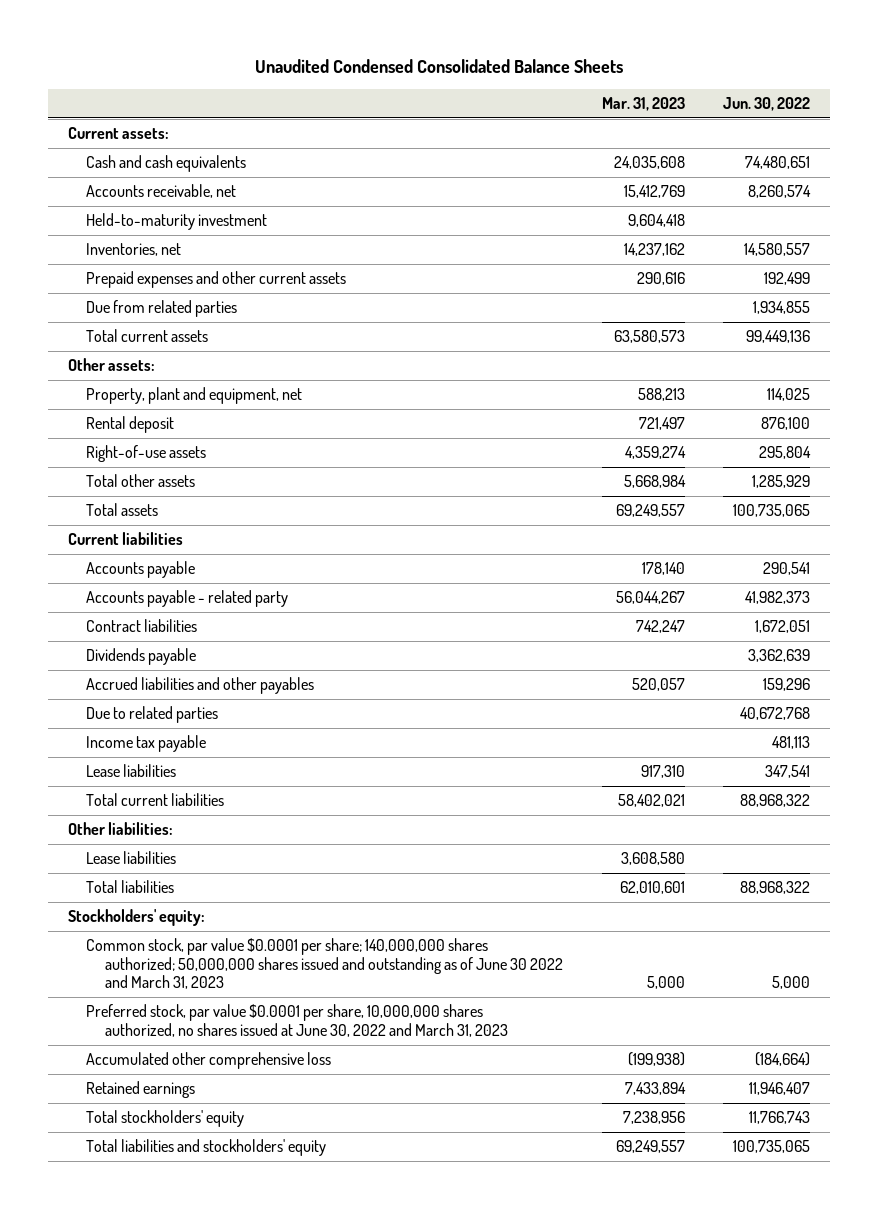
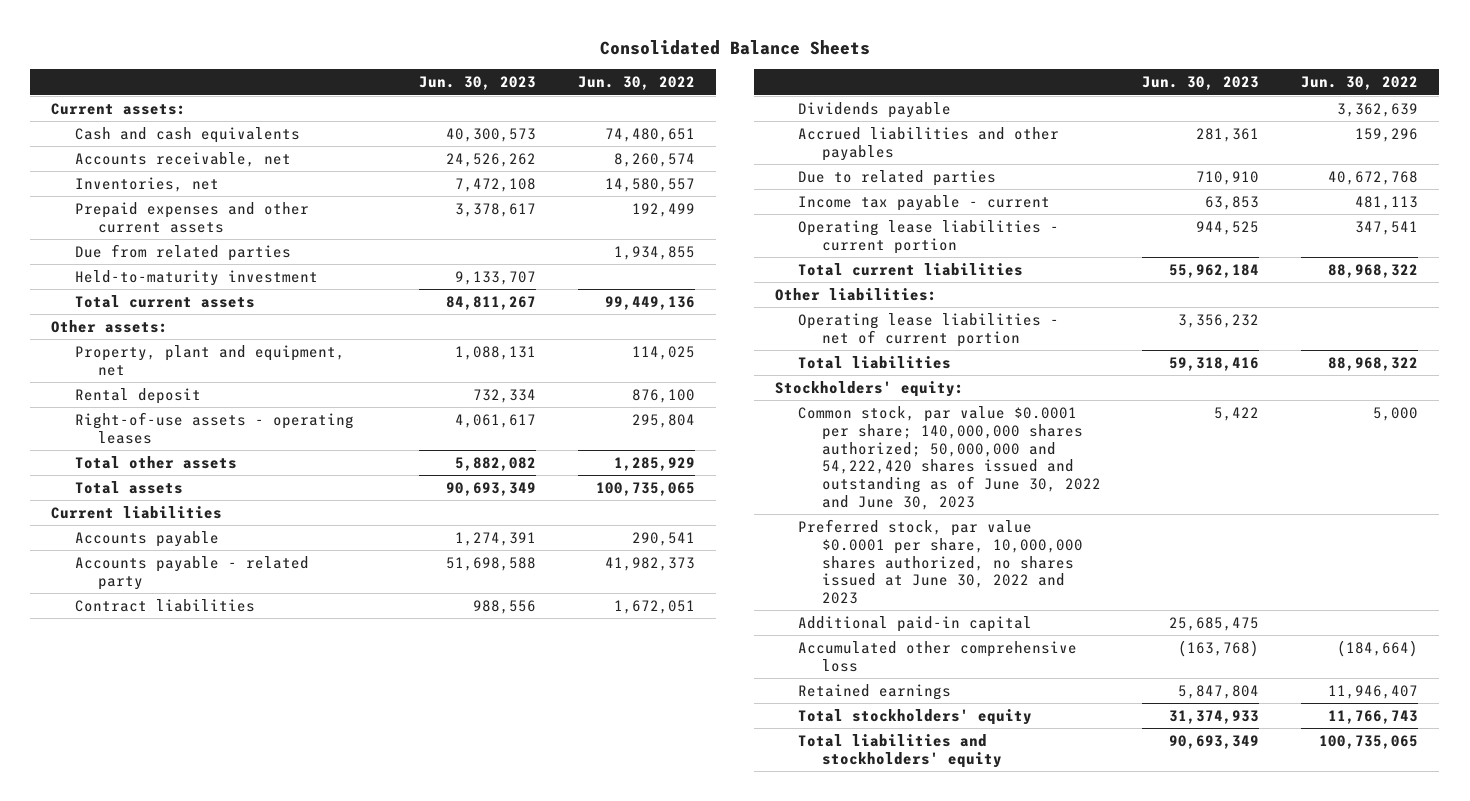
[254,58,623,73] Unaudited Condensed Consolidated Balance Sheets -> [599,39,870,55] Consolidated Balance Sheets
[601,97,685,112] Mar. 31, 2023 -> none
none -> [419,76,537,91] Jun. 30, 2023
[86,213,268,231] Held-to-maturity investment -> [74,270,318,287] Held-to-maturity investment
[86,445,207,463] Right-of-use assets -> [74,412,354,444] Right-of-use assets - operating leases
[86,735,207,753] Income tax payable -> [798,195,1051,212] Income tax payable - current
[86,764,177,778] Lease liabilities -> [798,220,1060,254] Operating lease liabilities - current portion
[86,851,177,865] Lease liabilities -> [798,313,1060,347] Operating lease liabilities - net of current portion
[86,938,563,990] Common stock, par value $0.0001 per share; 140,000,000 shares authorized; 50,000,000 shares issued and outstanding as of June 30 2022 and March 31, 2023 -> [798,406,1101,510] Common stock, par value $0.0001 per share; 140,000,000 shares authorized; 50,000,000 and 54,222,420 shares issued and outstanding as of June 30, 2022 and June 30, 2023
[86,1004,508,1037] Preferred stock, par value $0.0001 per share, 10,000,000 shares authorized, no shares issued at June 30, 2022 and March 31, 2023 -> [798,519,1083,605] Preferred stock, par value $0.0001 per share, 10,000,000 shares authorized, no shares issued at June 30, 2022 and 2023
none -> [798,616,1033,633] Additional paid-in capital

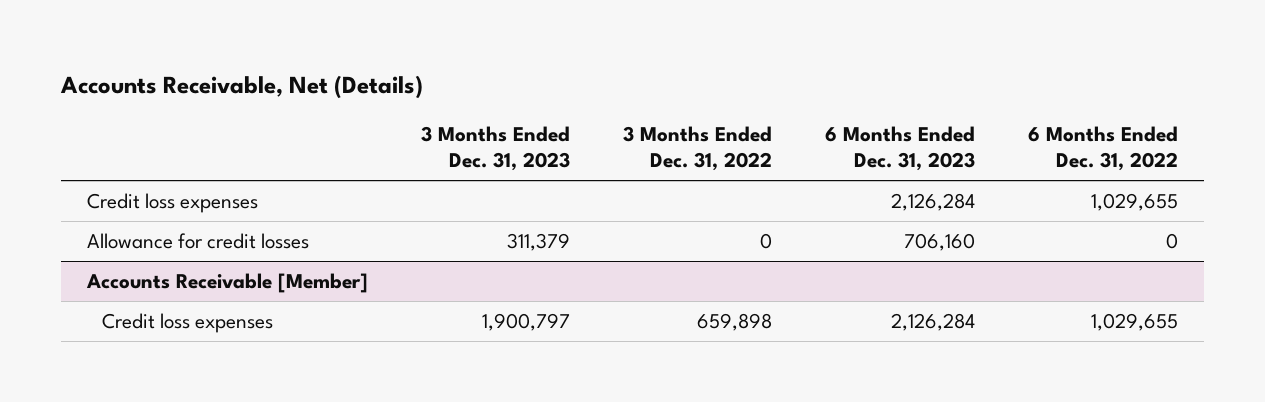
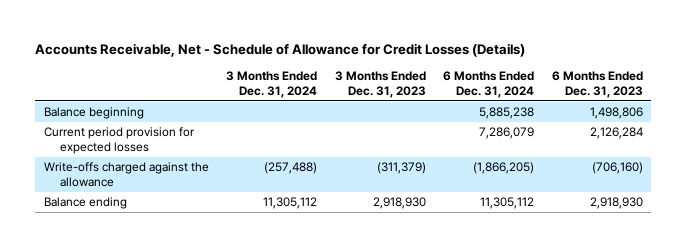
[59,75,423,100] Accounts Receivable, Net (Details) -> [35,42,526,57] Accounts Receivable, Net - Schedule of Allowance for Credit Losses (Details)
[622,126,772,172] 3 Months Ended Dec. 31, 2022 -> none
[1027,126,1178,172] 6 Months Ended Dec. 31, 2022 -> none
none -> [226,70,318,99] 3 Months Ended Dec. 31, 2024
none -> [443,70,535,99] 6 Months Ended Dec. 31, 2024
[87,232,310,249] Allowance for credit losses -> none
[86,272,369,293] Accounts Receivable [Member] -> none
[102,312,274,333] Credit loss expenses -> none
none -> [44,107,145,120] Balance beginning
[87,192,259,213] Credit loss expenses -> [44,127,196,155] Current period provision for expected losses
none -> [44,162,210,188] Write-offs charged against the allowance
none -> [44,197,128,210] Balance ending

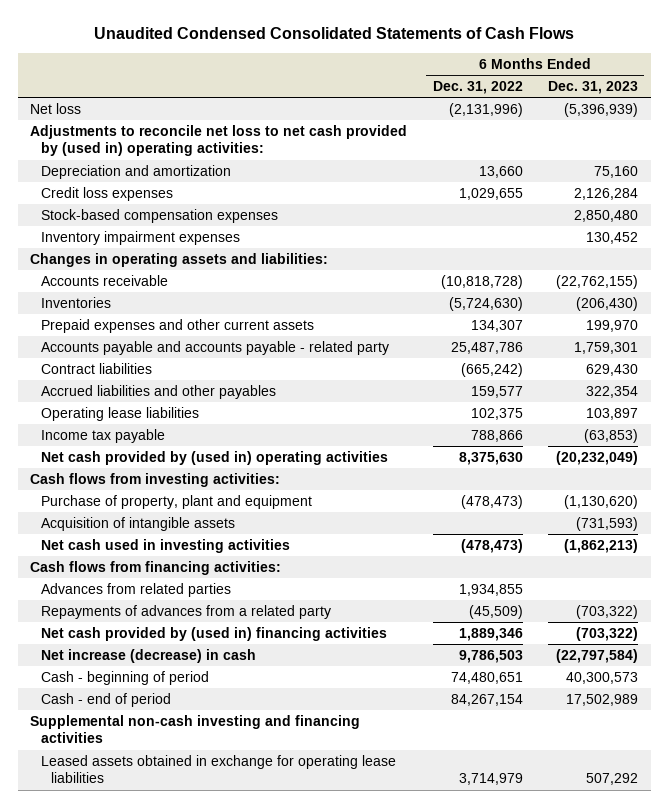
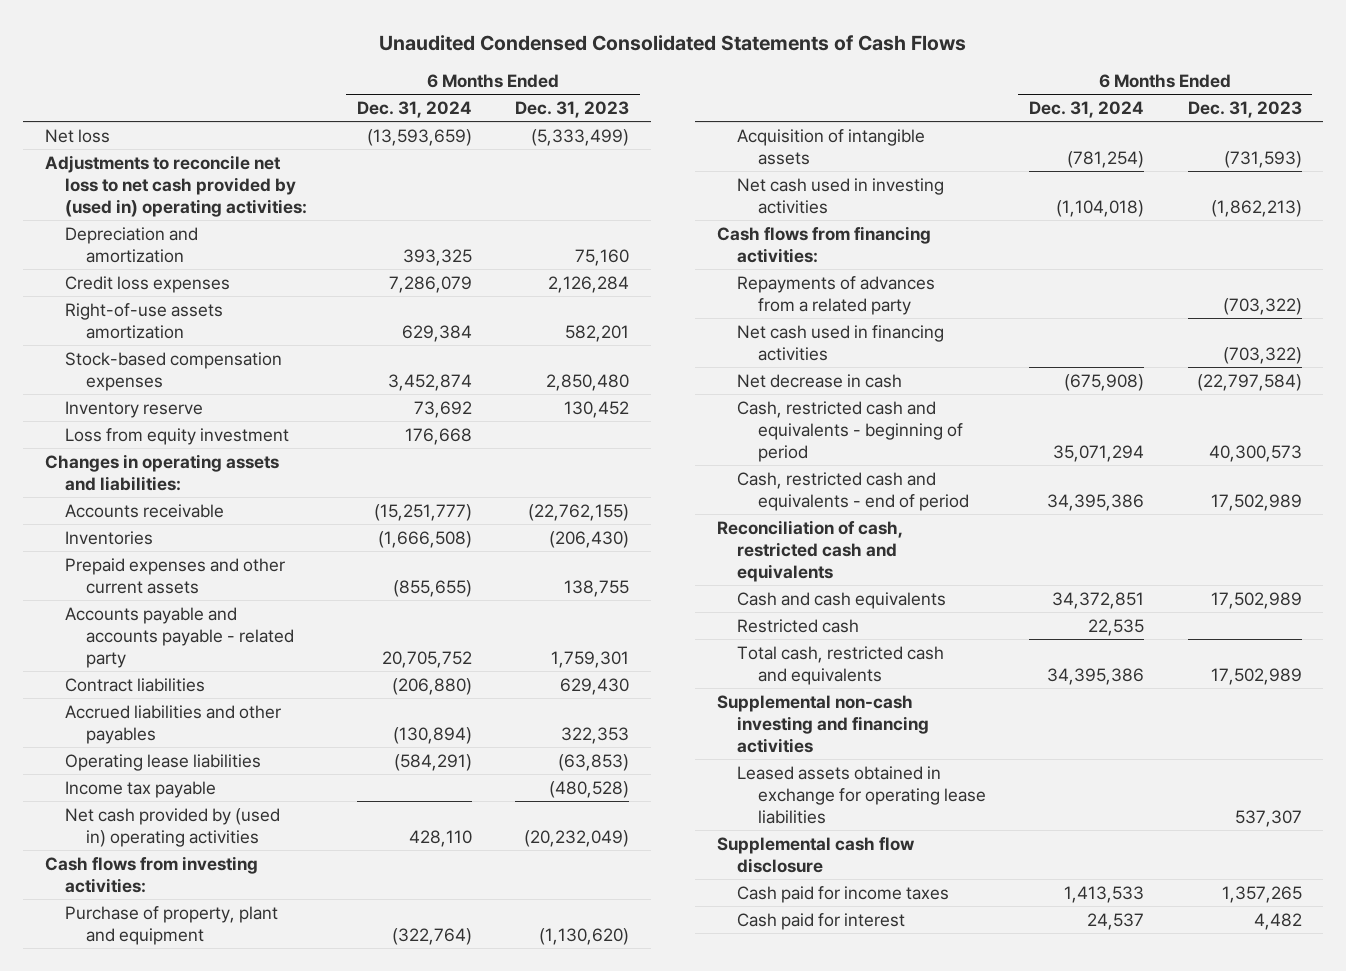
[432,81,523,95] Dec. 31, 2022 -> none
none -> [357,101,473,119] Dec. 31, 2024
[563,102,638,117] (5,396,939) -> [531,128,630,146] (5,333,499)
none -> [65,302,224,339] Right-of-use assets amortization
[40,230,240,245] Inventory impairment expenses -> [65,400,204,418] Inventory reserve
none -> [65,427,290,445] Loss from equity investment
[585,319,638,332] 199,970 -> [564,579,630,597] 138,755
[585,385,638,398] 322,354 -> [561,726,630,744] 322,353
[585,407,638,420] 103,897 -> [558,753,630,771] (63,853)
[583,428,638,443] (63,853) -> [549,780,630,798] (480,528)
[40,582,231,597] Advances from related parties -> none
[40,626,387,641] Net cash provided by (used in) financing activities -> [737,324,945,361] Net cash used in financing activities
[40,648,256,663] Net increase (decrease) in cash -> [737,373,903,388] Net decrease in cash
[40,670,209,685] Cash - beginning of period -> [737,400,963,462] Cash, restricted cash and equivalents - beginning of period
[40,692,171,707] Cash - end of period -> [737,471,969,511] Cash, restricted cash and equivalents - end of period
none -> [716,519,903,582] Reconciliation of cash, restricted cash and equivalents
none -> [737,591,947,609] Cash and cash equivalents
none -> [737,618,860,633] Restricted cash
none -> [737,645,945,685] Total cash, restricted cash and equivalents
[585,773,638,786] 507,292 -> [1234,809,1302,827] 537,307
none -> [716,836,915,873] Supplemental cash flow disclosure
none -> [737,885,950,903] Cash paid for income taxes
none -> [737,912,906,930] Cash paid for interest

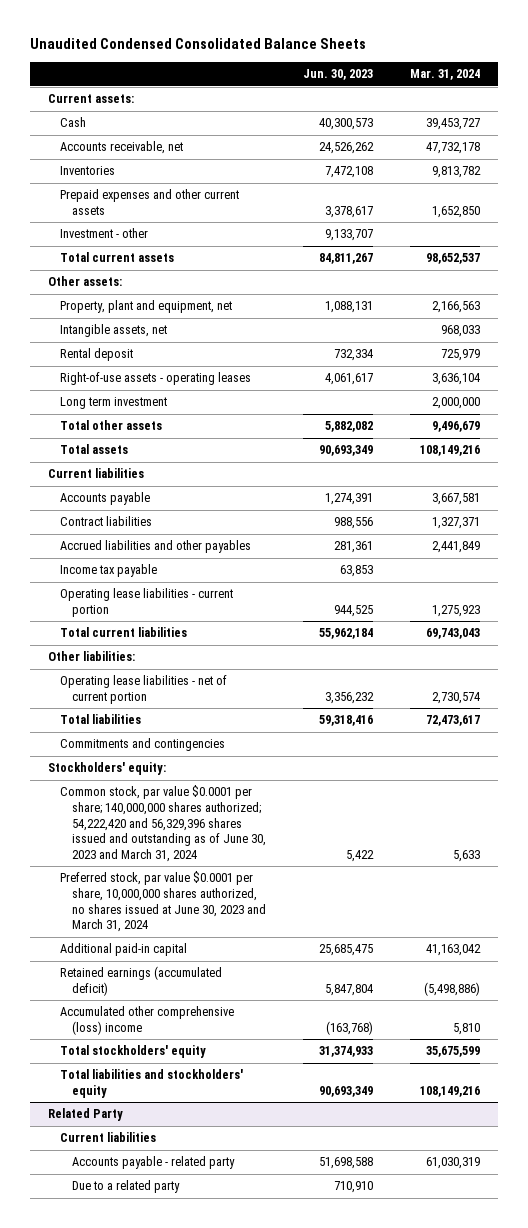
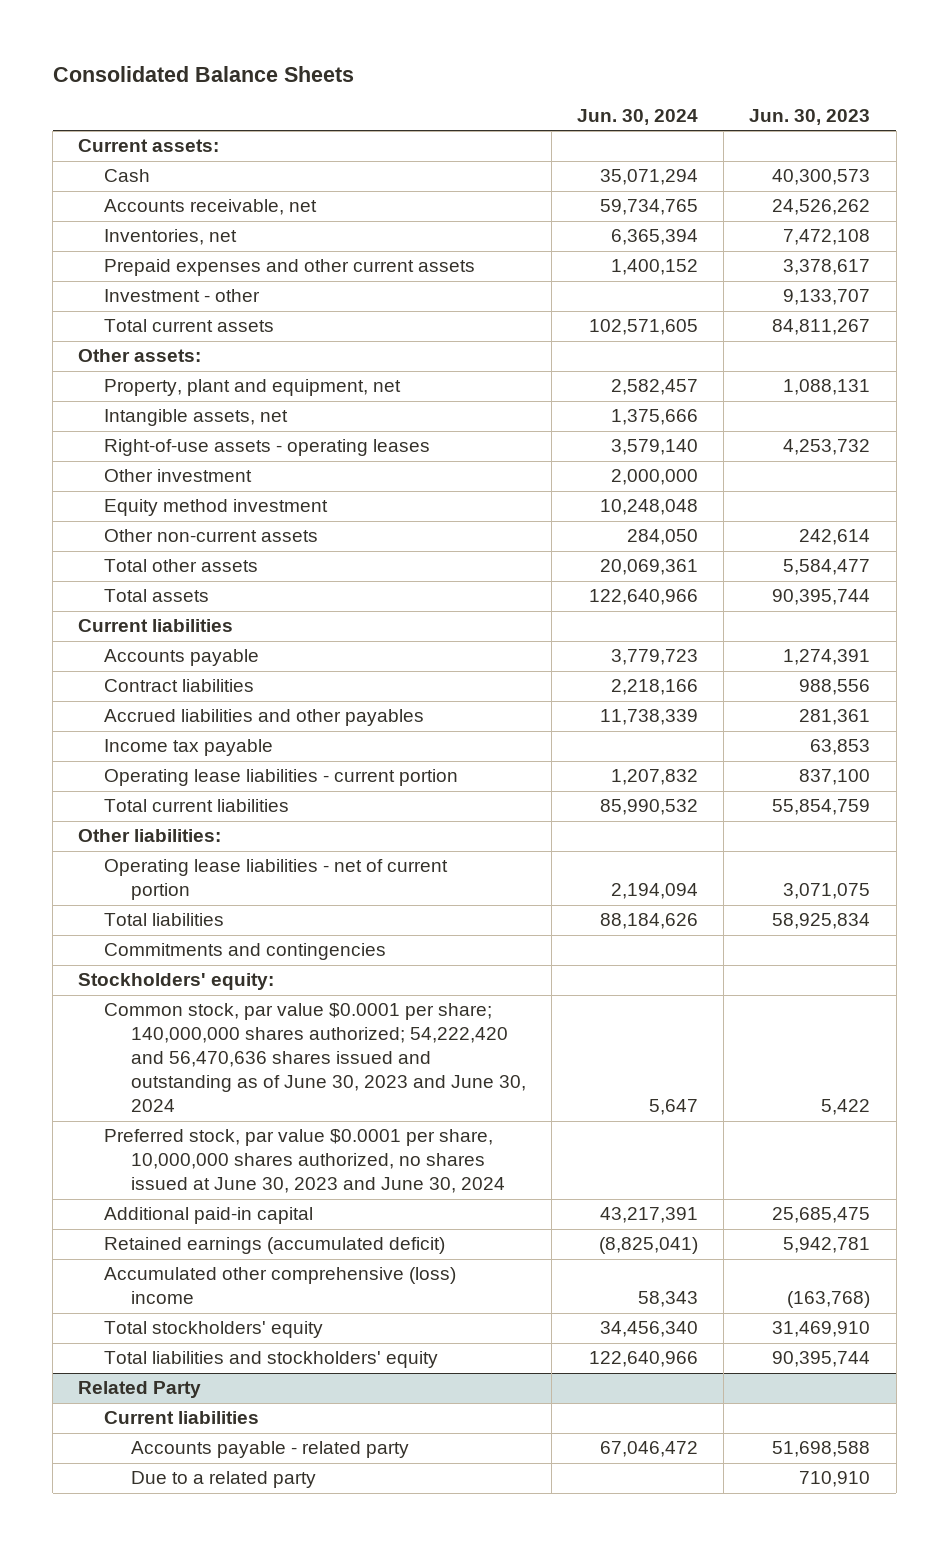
[29,38,366,50] Unaudited Condensed Consolidated Balance Sheets -> [52,65,354,82] Consolidated Balance Sheets
[409,69,480,81] Mar. 31, 2024 -> none
none -> [576,108,698,125] Jun. 30, 2024
[59,166,115,176] Inventories -> [104,229,238,246] Inventories, net
[59,348,133,362] Rental deposit -> none
[59,397,167,410] Long term investment -> none
[324,373,373,386] 4,061,617 -> [783,439,871,456] 4,253,732
none -> [104,469,253,483] Other investment
none -> [104,499,329,517] Equity method investment
none -> [104,529,319,543] Other non-current assets
[324,421,373,433] 5,882,082 -> [783,559,871,576] 5,584,477
[318,445,373,457] 90,693,349 -> [772,589,871,606] 90,395,744
[333,605,373,618] 944,525 -> [799,769,871,786] 837,100
[318,628,373,640] 55,962,184 -> [772,799,871,816] 55,854,759
[324,692,374,705] 3,356,232 -> [783,883,871,900] 3,071,075
[318,715,373,727] 59,318,416 -> [772,913,871,930] 58,925,834
[59,785,266,863] Common stock, par value $0.0001 per share; 140,000,000 shares authorized; 54,222,420 and 56,329,396 shares issued and outstanding as of June 30, 2023 and March 31, 2024 -> [104,1003,526,1113] Common stock, par value $0.0001 per share; 140,000,000 shares authorized; 54,222,420 and 56,470,636 shares issued and outstanding as of June 30, 2023 and June 30, 2024
[59,871,266,933] Preferred stock, par value $0.0001 per share, 10,000,000 shares authorized, no shares issued at June 30, 2023 and March 31, 2024 -> [104,1129,505,1194] Preferred stock, par value $0.0001 per share, 10,000,000 shares authorized, no shares issued at June 30, 2023 and June 30, 2024
[324,984,373,997] 5,847,804 -> [783,1237,871,1254] 5,942,781
[318,1046,373,1058] 31,374,933 -> [772,1321,871,1338] 31,469,910
[318,1086,373,1098] 90,693,349 -> [772,1351,871,1368] 90,395,744

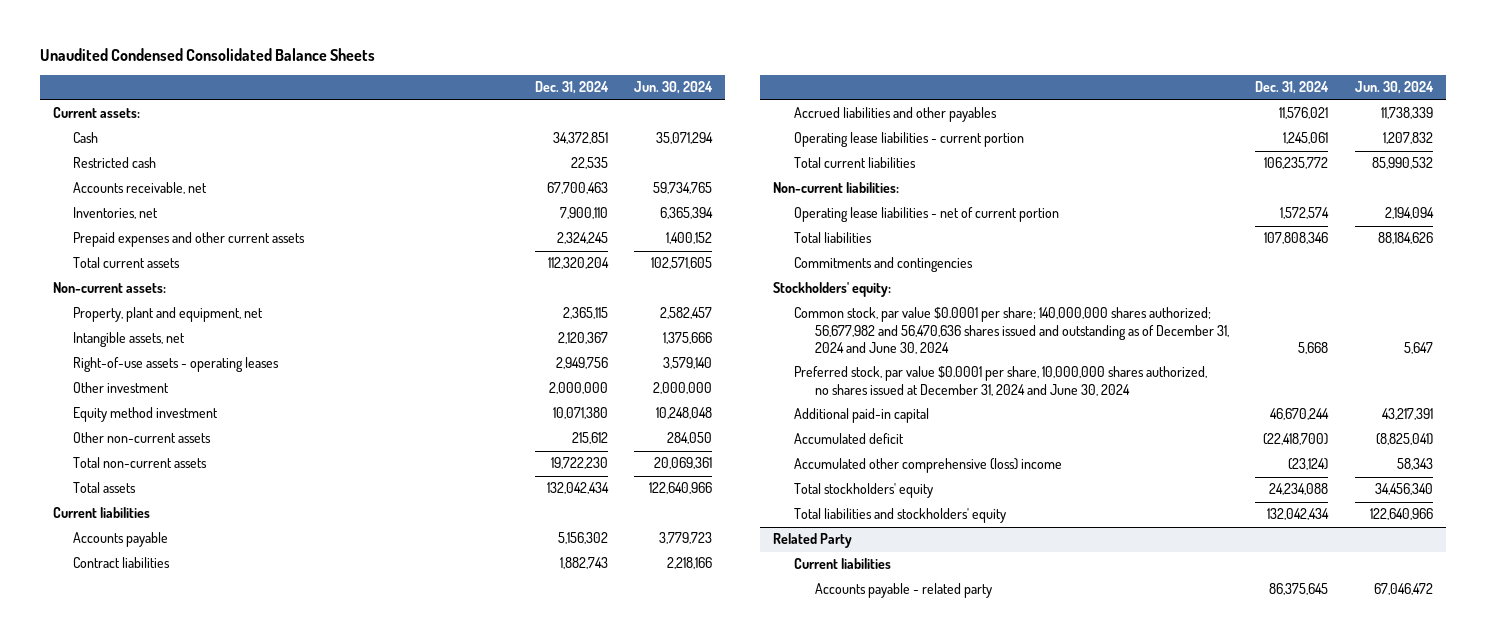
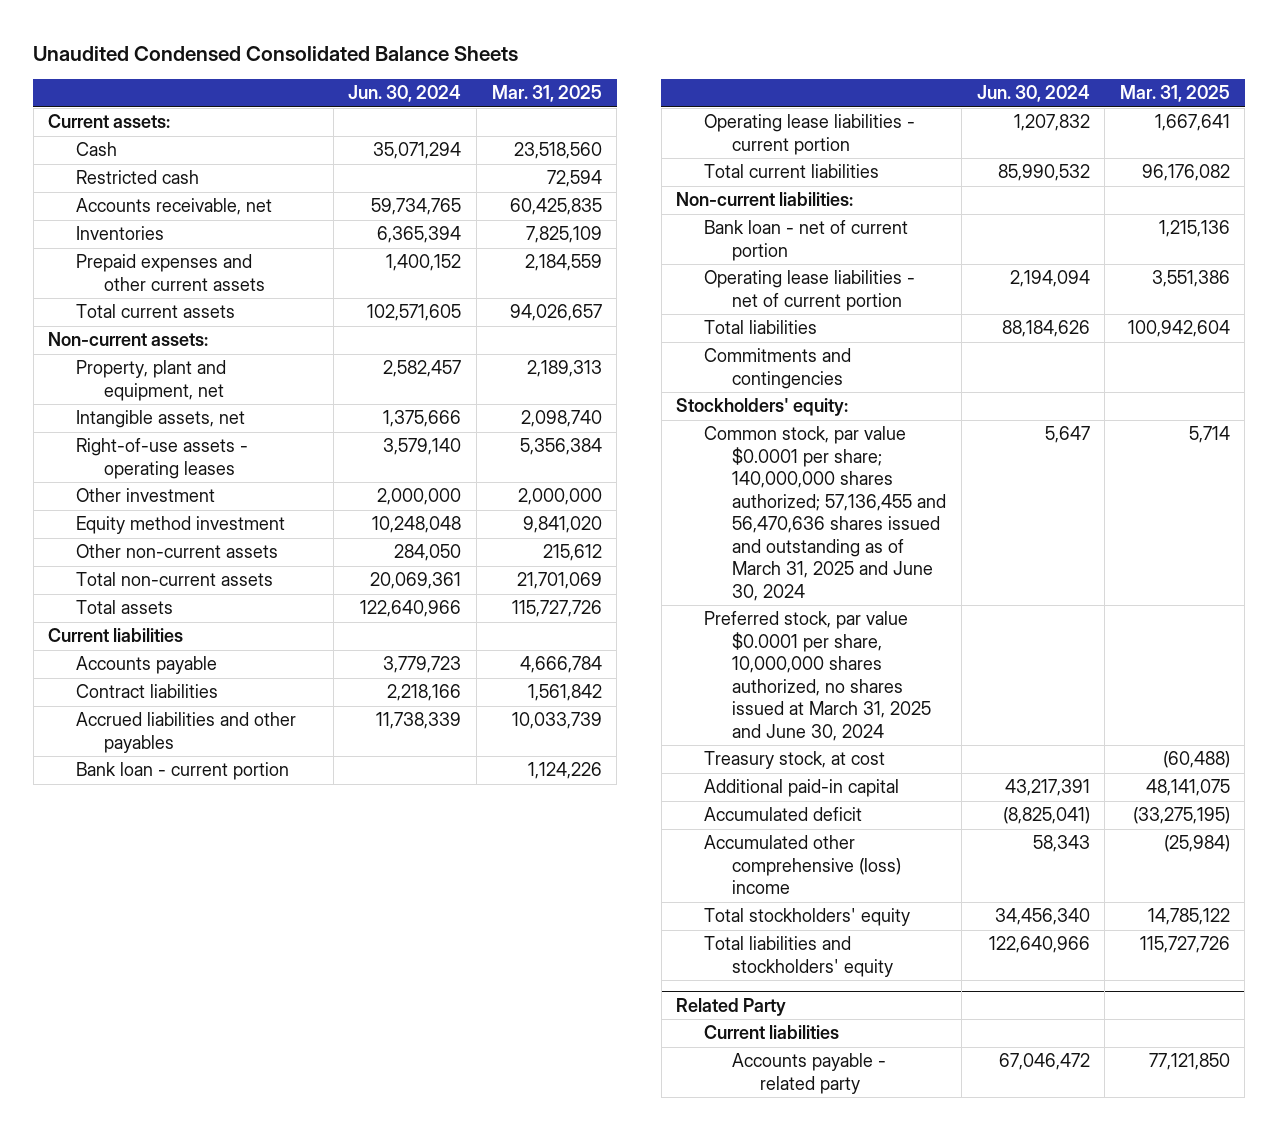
[534,81,609,95] Dec. 31, 2024 -> none
none -> [491,85,602,103] Mar. 31, 2025
[73,207,159,220] Inventories, net -> [76,226,165,241] Inventories
none -> [76,762,290,781] Bank loan - current portion
none -> [704,220,909,261] Bank loan - net of current portion
[794,307,1229,355] Common stock, par value $0.0001 per share; 140,000,000 shares authorized; 56,677,982 and 56,470,636 shares issued and outstanding as of December 31, 2024 and June 30, 2024 -> [704,426,947,601] Common stock, par value $0.0001 per share; 140,000,000 shares authorized; 57,136,455 and 56,470,636 shares issued and outstanding as of March 31, 2025 and June 30, 2024
[794,366,1208,396] Preferred stock, par value $0.0001 per share, 10,000,000 shares authorized, no shares issued at December 31, 2024 and June 30, 2024 -> [704,611,932,741] Preferred stock, par value $0.0001 per share, 10,000,000 shares authorized, no shares issued at March 31, 2025 and June 30, 2024
none -> [704,751,886,770] Treasury stock, at cost

